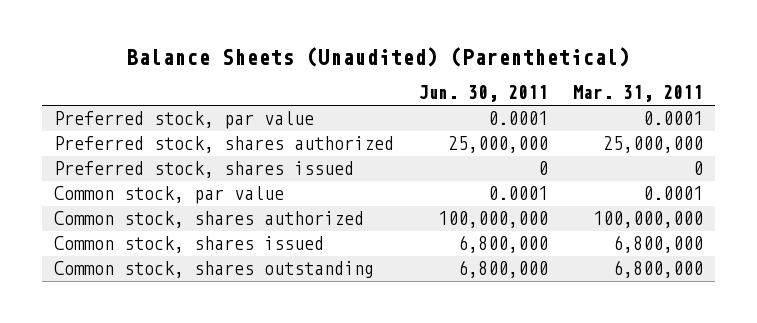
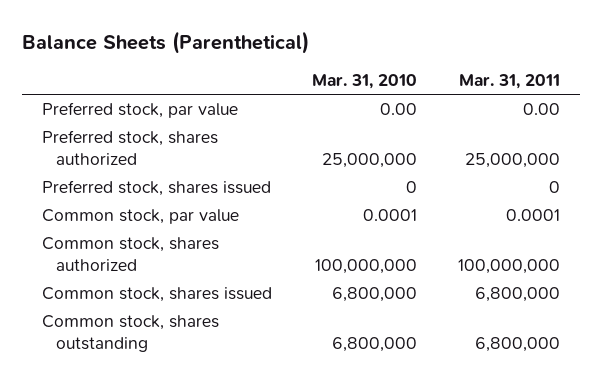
[126,47,631,68] Balance Sheets (Unaudited) (Parenthetical) -> [22,30,310,54] Balance Sheets (Parenthetical)
[418,85,549,103] Jun. 30, 2011 -> none
none -> [312,74,418,90] Mar. 31, 2010
[642,111,703,126] 0.0001 -> [522,103,560,116] 0.00

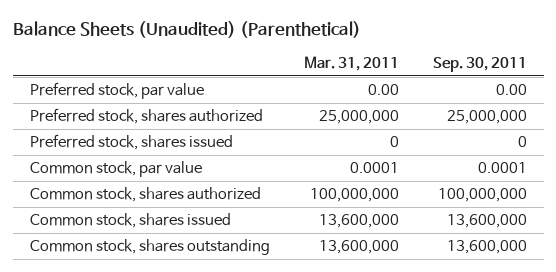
[22,30,310,54] Balance Sheets (Parenthetical) -> [12,21,361,39] Balance Sheets (Unaudited) (Parenthetical)
[312,74,418,90] Mar. 31, 2010 -> none
none -> [432,57,527,73] Sep. 30, 2011
[474,287,560,303] 6,800,000 -> [318,214,399,229] 13,600,000
[474,336,560,352] 6,800,000 -> [318,240,399,255] 13,600,000

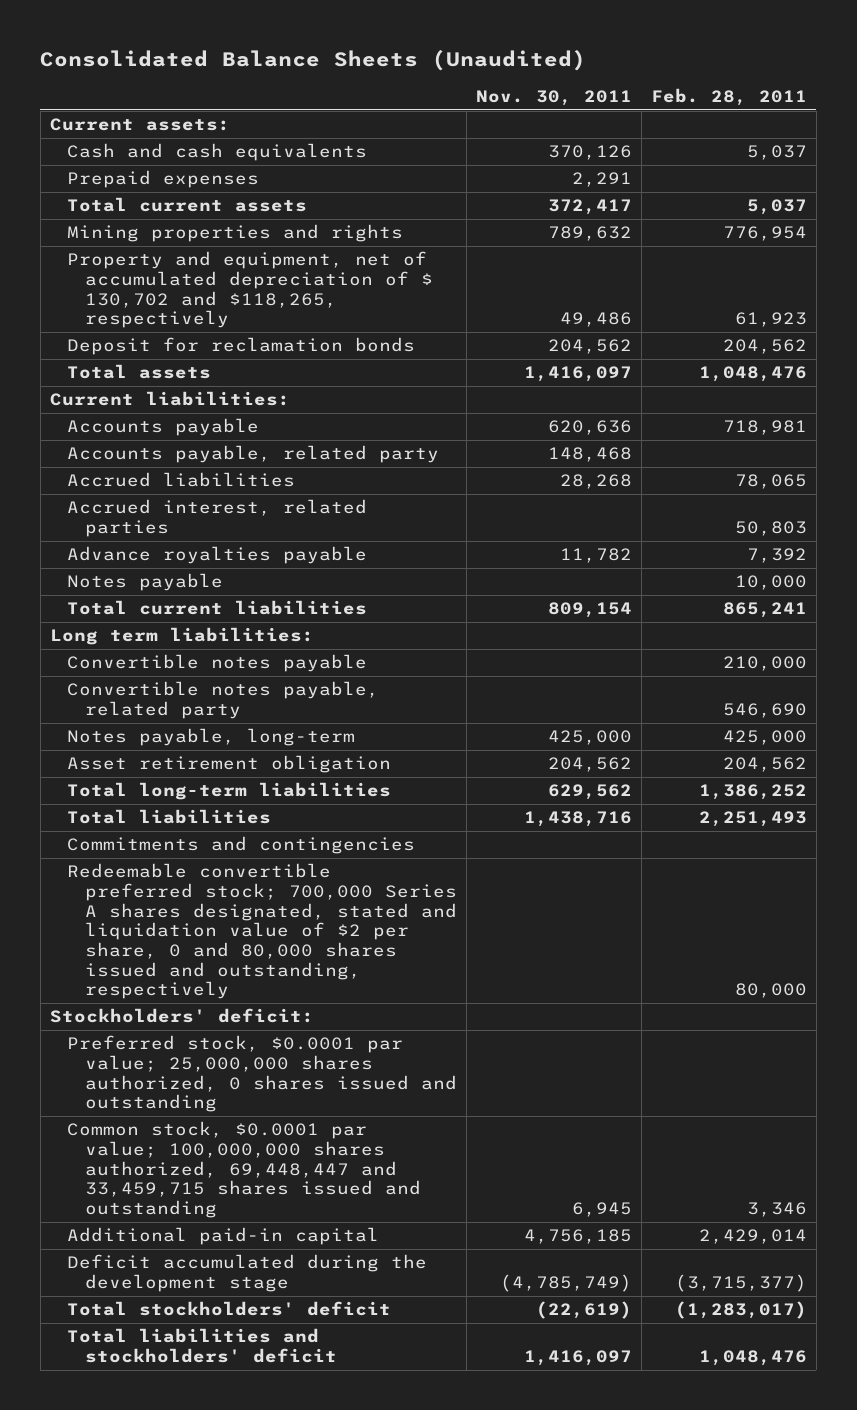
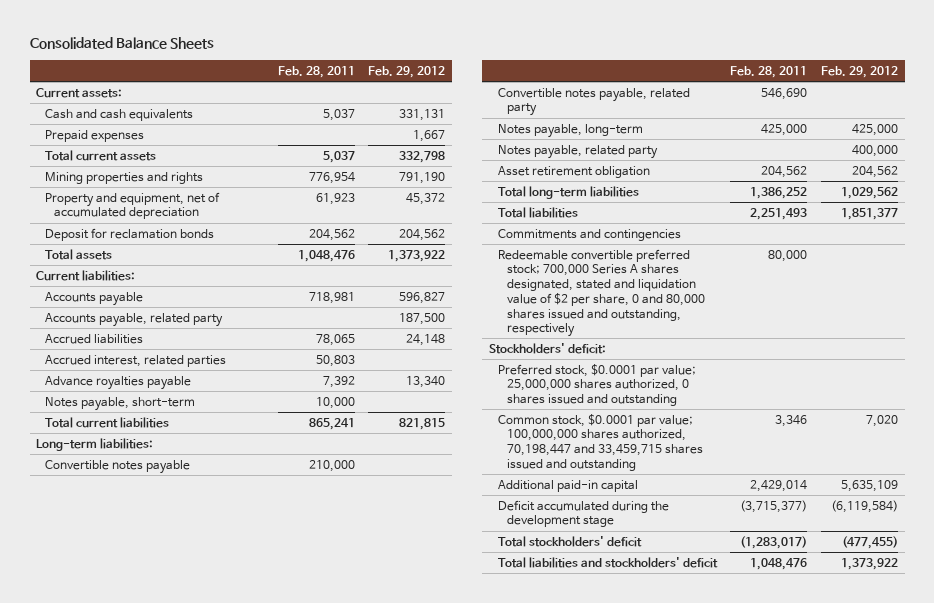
[40,50,587,72] Consolidated Balance Sheets (Unaudited) -> [29,37,214,50] Consolidated Balance Sheets
[475,90,632,107] Nov. 30, 2011 -> none
none -> [368,66,446,79] Feb. 29, 2012
[67,251,433,329] Property and equipment, net of accumulated depreciation of $ 130,702 and $118,265, respectively -> [45,191,221,220] Property and equipment, net of accumulated depreciation
[67,573,224,592] Notes payable -> [45,396,196,411] Notes payable, short-term
[49,627,314,646] Long term liabilities: -> [36,437,154,451] Long-term liabilities:
none -> [497,144,658,159] Notes payable, related party
[67,1121,421,1219] Common stock, $0.0001 par value; 100,000,000 shares authorized, 69,448,447 and 33,459,715 shares issued and outstanding -> [497,413,703,471] Common stock, $0.0001 par value; 100,000,000 shares authorized, 70,198,447 and 33,459,715 shares issued and outstanding

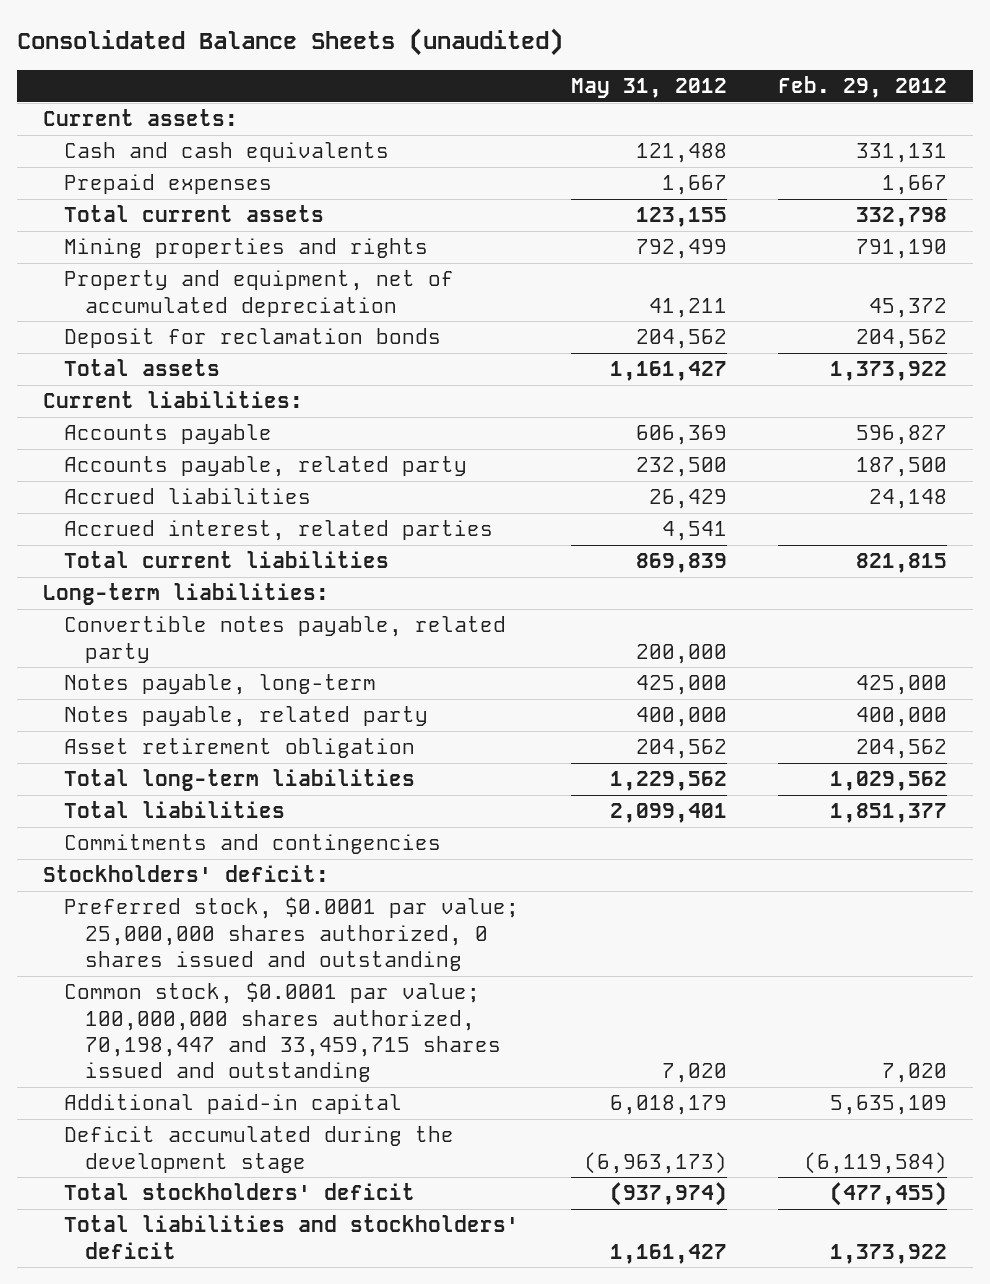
[29,37,214,50] Consolidated Balance Sheets -> [16,28,563,57] Consolidated Balance Sheets (unaudited)
[277,66,355,79] Feb. 28, 2011 -> none
none -> [570,78,727,99] May 31, 2012
[45,375,192,390] Advance royalties payable -> none
[45,396,196,411] Notes payable, short-term -> none
[45,459,191,474] Convertible notes payable -> none
[497,248,705,338] Redeemable convertible preferred stock; 700,000 Series A shares designated, stated and liquidation value of $2 per share, 0 and 80,000 shares issued and outstanding, respectively -> none

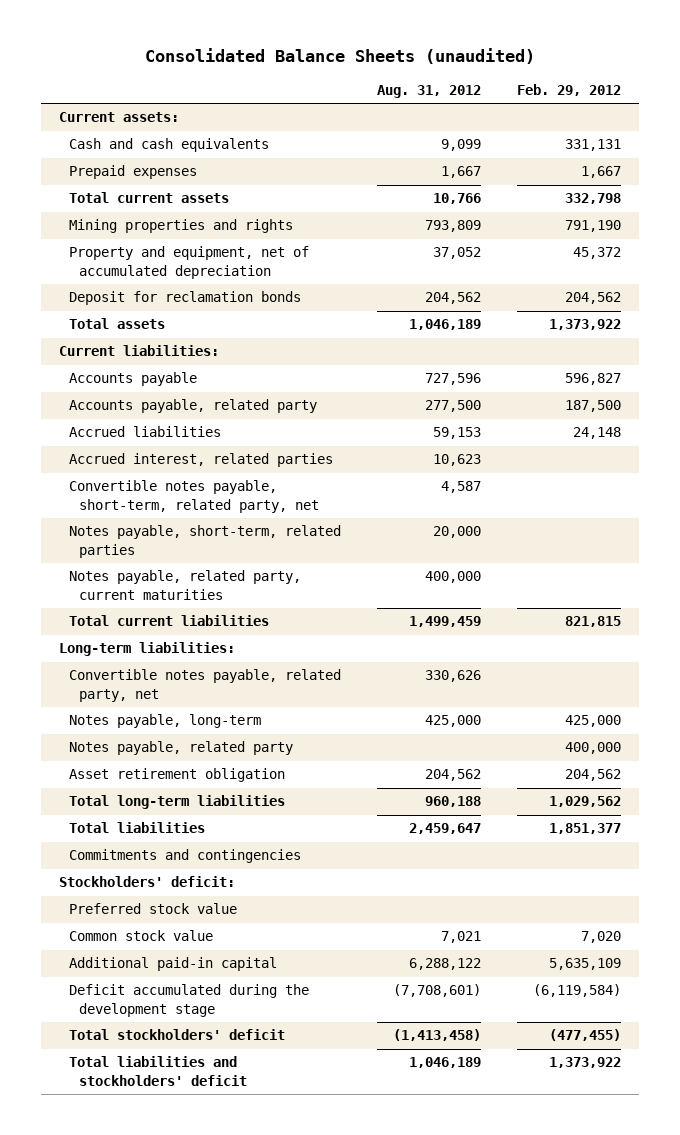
[570,78,727,99] May 31, 2012 -> none
none -> [377,85,482,99] Aug. 31, 2012
none -> [69,480,320,513] Convertible notes payable, short-term, related party, net
none -> [69,525,342,558] Notes payable, short-term, related parties
none -> [69,570,302,600] Notes payable, related party, current maturities
[64,616,507,663] Convertible notes payable, related party -> [69,669,342,702] Convertible notes payable, related party, net
[64,897,520,971] Preferred stock, $0.0001 par value; 25,000,000 shares authorized, 0 shares issued and outstanding -> [69,903,238,915] Preferred stock value
[64,982,502,1082] Common stock, $0.0001 par value; 100,000,000 shares authorized, 70,198,447 and 33,459,715 shares issued and outstanding -> [69,930,214,942] Common stock value

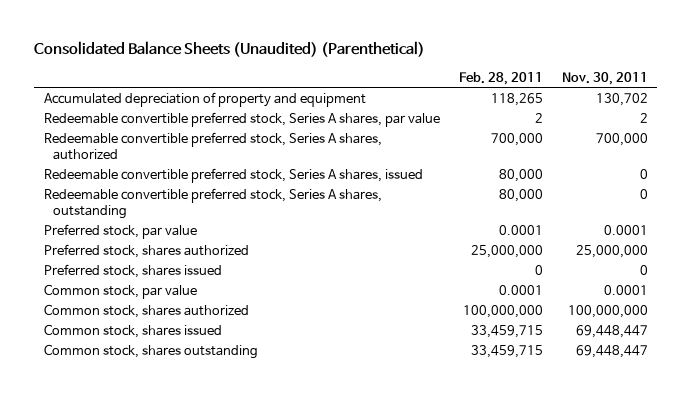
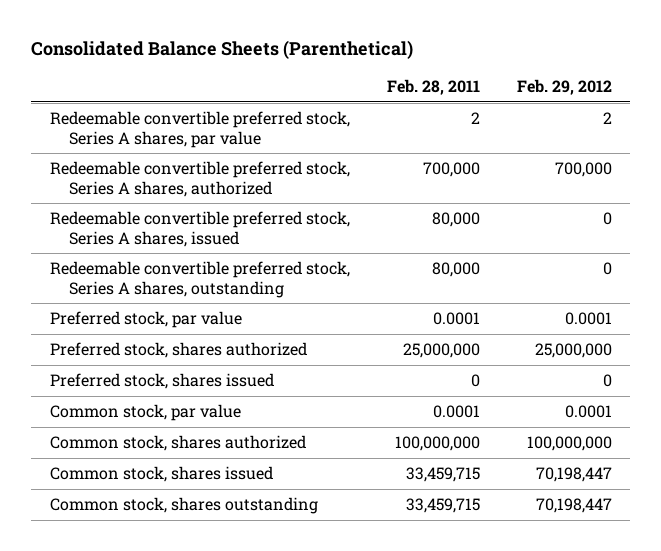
[34,41,426,58] Consolidated Balance Sheets (Unaudited) (Parenthetical) -> [30,40,413,60] Consolidated Balance Sheets (Parenthetical)
[561,71,648,85] Nov. 30, 2011 -> none
none -> [516,79,612,96] Feb. 29, 2012
[43,91,366,107] Accumulated depreciation of property and equipment -> none

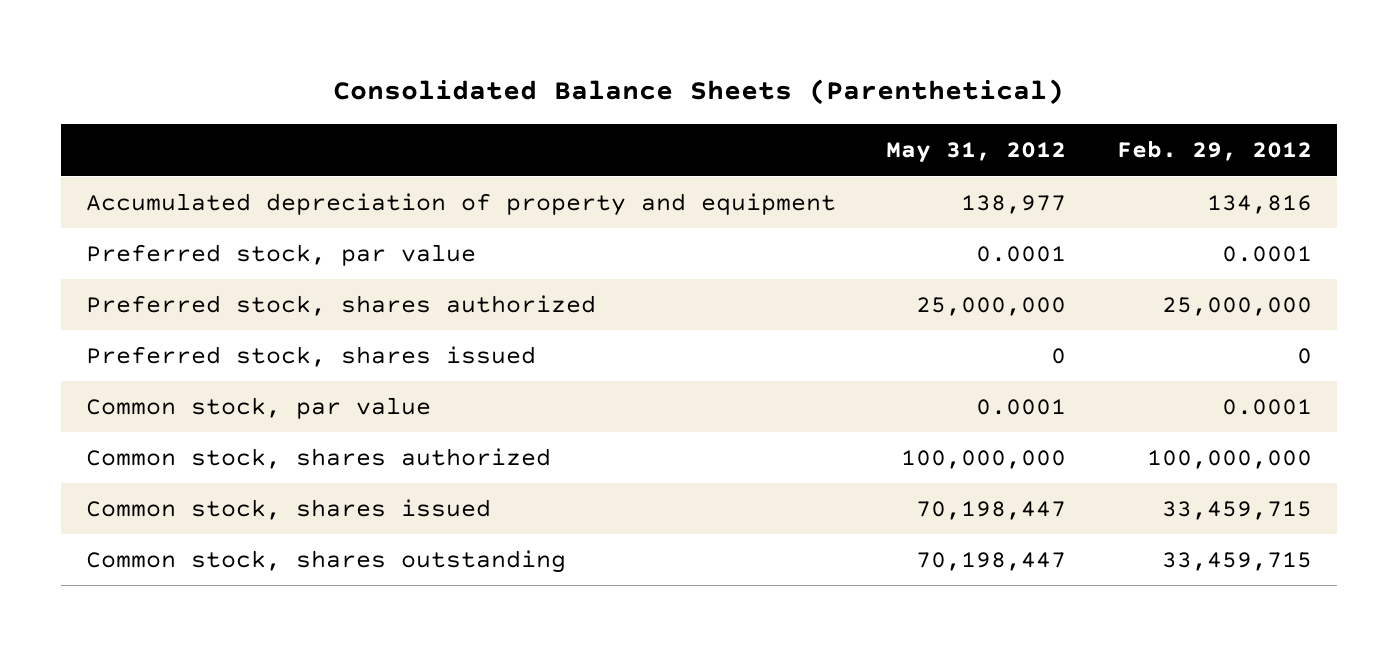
[386,79,480,96] Feb. 28, 2011 -> none
none -> [886,142,1067,164] May 31, 2012
[49,110,350,148] Redeemable convertible preferred stock, Series A shares, par value -> none
[49,160,350,197] Redeemable convertible preferred stock, Series A shares, authorized -> none
[49,210,350,247] Redeemable convertible preferred stock, Series A shares, issued -> none
[49,260,350,298] Redeemable convertible preferred stock, Series A shares, outstanding -> none
none -> [85,193,836,217] Accumulated depreciation of property and equipment
[535,466,612,482] 70,198,447 -> [1161,501,1312,521] 33,459,715
[535,497,612,513] 70,198,447 -> [1161,552,1312,572] 33,459,715

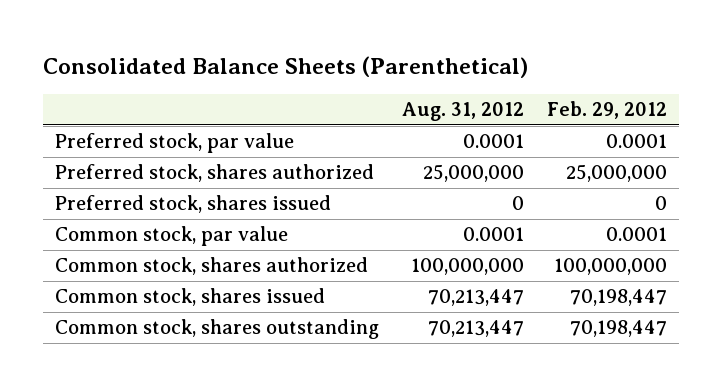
[886,142,1067,164] May 31, 2012 -> none
none -> [401,102,524,122] Aug. 31, 2012
[85,193,836,217] Accumulated depreciation of property and equipment -> none
[1161,501,1312,521] 33,459,715 -> [570,289,668,307] 70,198,447
[1161,552,1312,572] 33,459,715 -> [570,320,668,338] 70,198,447

